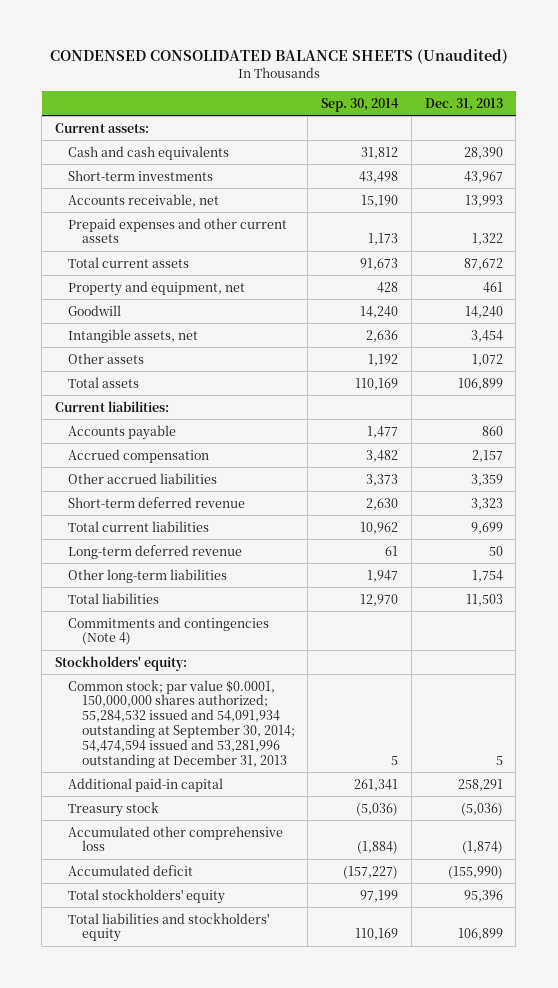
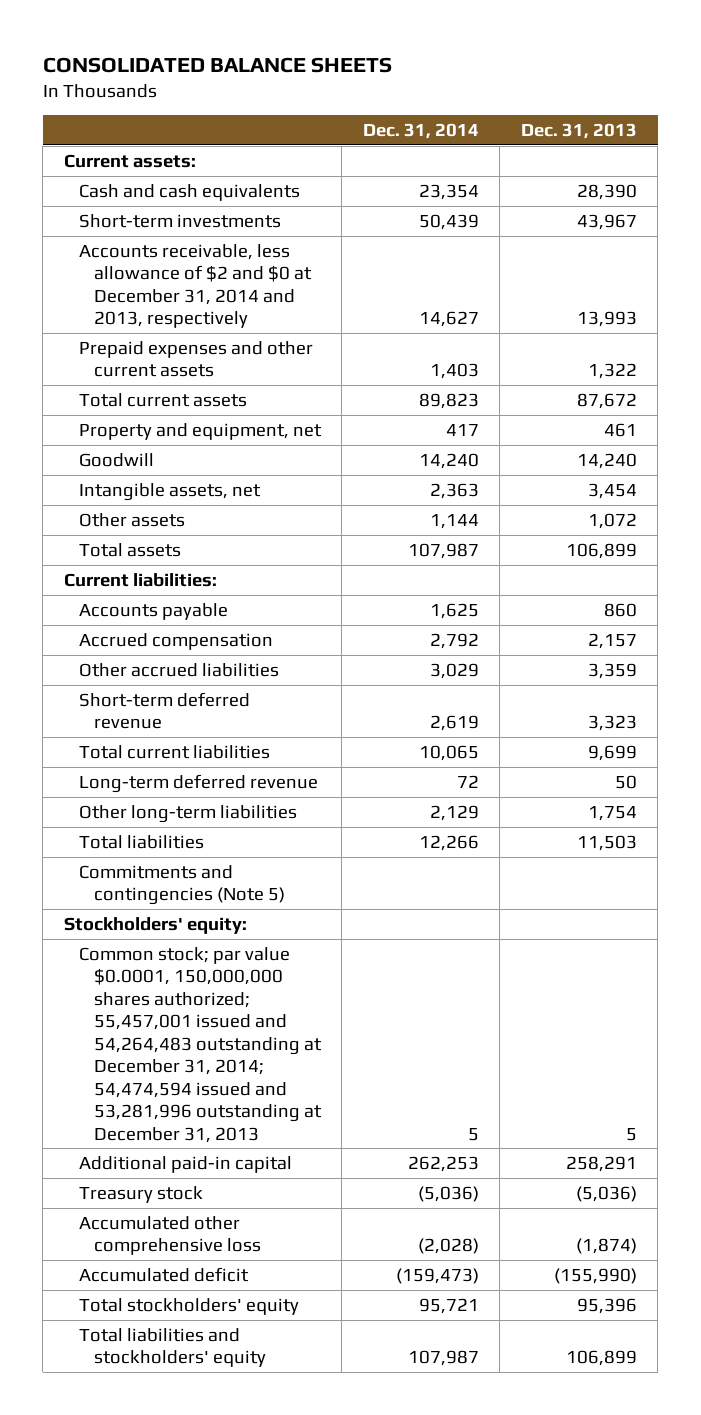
[49,49,508,65] CONDENSED CONSOLIDATED BALANCE SHEETS (Unaudited) -> [42,56,392,73] CONSOLIDATED BALANCE SHEETS
[321,97,400,112] Sep. 30, 2014 -> none
none -> [362,122,479,139] Dec. 31, 2014
[68,193,220,207] Accounts receivable, net -> [78,243,312,329] Accounts receivable, less allowance of $2 and $0 at December 31, 2014 and 2013, respectively
[68,616,270,646] Commitments and contingencies (Note 4) -> [78,864,285,906] Commitments and contingencies (Note 5)
[68,679,295,768] Common stock; par value $0.0001, 150,000,000 shares authorized; 55,284,532 issued and 54,091,934 outstanding at September 30, 2014; 54,474,594 issued and 53,281,996 outstanding at December 31, 2013 -> [78,946,322,1143] Common stock; par value $0.0001, 150,000,000 shares authorized; 55,457,001 issued and 54,264,483 outstanding at December 31, 2014; 54,474,594 issued and 53,281,996 outstanding at December 31, 2013

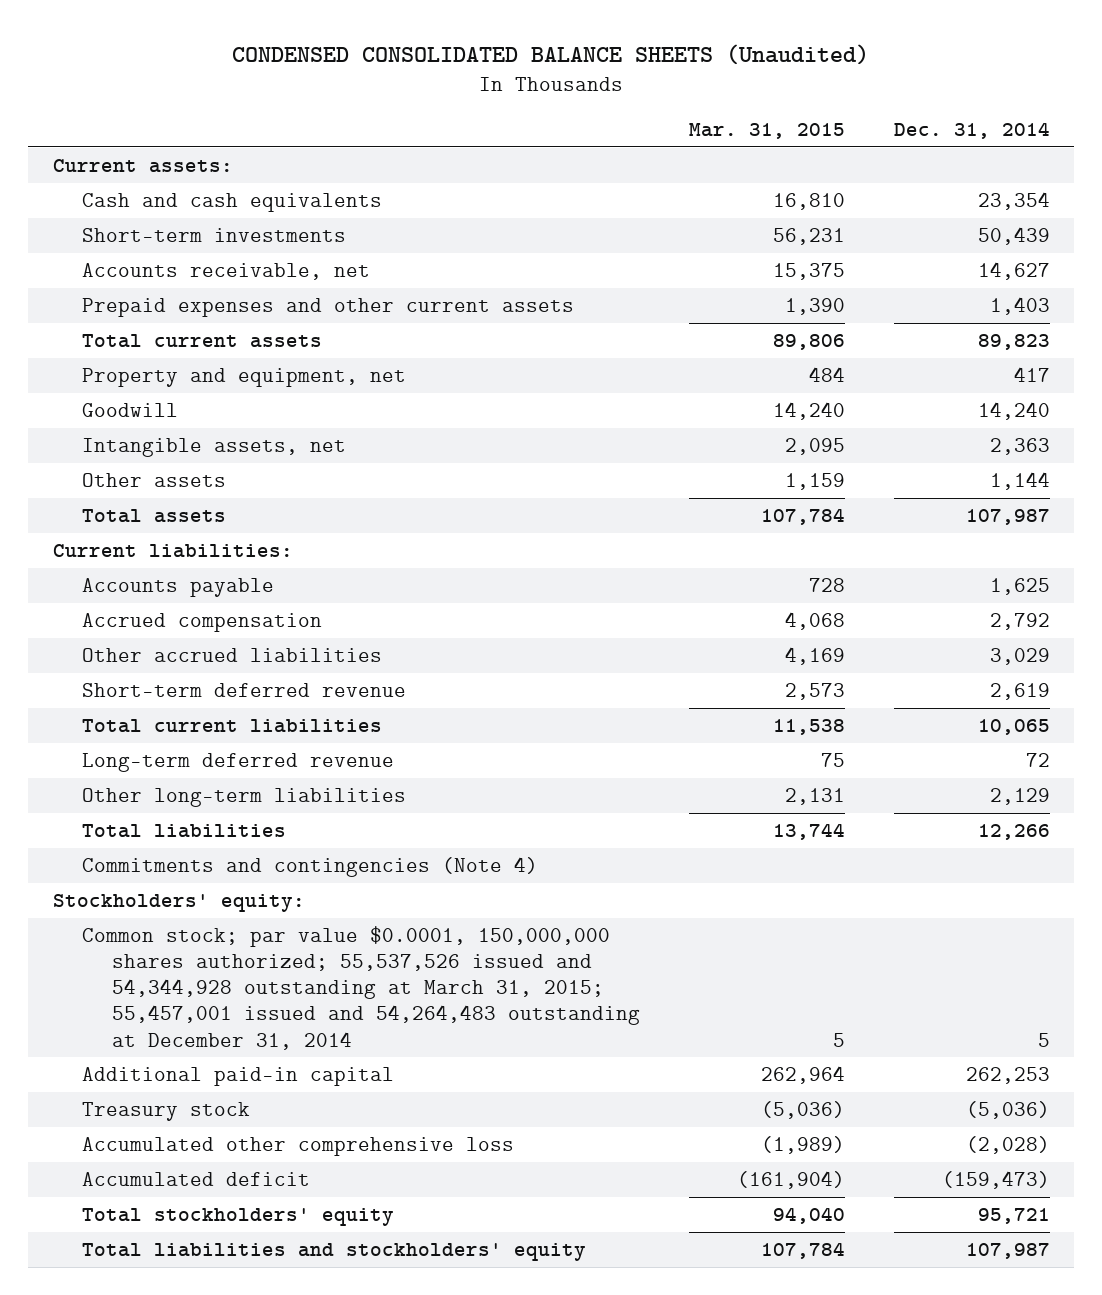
[42,56,392,73] CONSOLIDATED BALANCE SHEETS -> [232,43,870,65] CONDENSED CONSOLIDATED BALANCE SHEETS (Unaudited)
[520,122,637,139] Dec. 31, 2013 -> none
none -> [688,122,845,139] Mar. 31, 2015
[78,243,312,329] Accounts receivable, less allowance of $2 and $0 at December 31, 2014 and 2013, respectively -> [82,262,371,280] Accounts receivable, net
[78,864,285,906] Commitments and contingencies (Note 5) -> [82,856,539,877] Commitments and contingencies (Note 4)
[78,946,322,1143] Common stock; par value $0.0001, 150,000,000 shares authorized; 55,457,001 issued and 54,264,483 outstanding at December 31, 2014; 54,474,594 issued and 53,281,996 outstanding at December 31, 2013 -> [82,925,641,1050] Common stock; par value $0.0001, 150,000,000 shares authorized; 55,537,526 issued and 54,344,928 outstanding at March 31, 2015; 55,457,001 issued and 54,264,483 outstanding at December 31, 2014

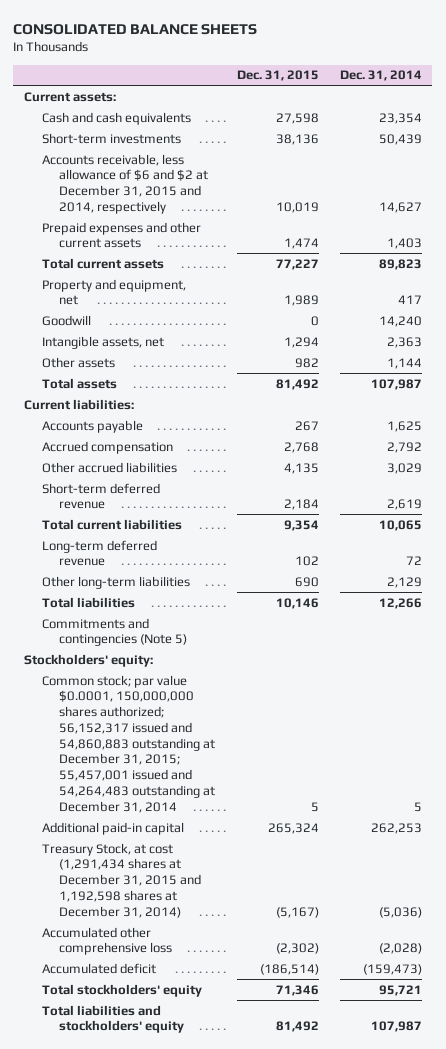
[232,43,870,65] CONDENSED CONSOLIDATED BALANCE SHEETS (Unaudited) -> [13,23,258,35] CONSOLIDATED BALANCE SHEETS
[688,122,845,139] Mar. 31, 2015 -> none
none -> [236,70,319,82] Dec. 31, 2015
[82,262,371,280] Accounts receivable, net -> [41,153,209,214] Accounts receivable, less allowance of $6 and $2 at December 31, 2015 and 2014, respectively
[82,856,539,877] Commitments and contingencies (Note 4) -> [41,617,188,647] Commitments and contingencies (Note 5)
[82,925,641,1050] Common stock; par value $0.0001, 150,000,000 shares authorized; 55,537,526 issued and 54,344,928 outstanding at March 31, 2015; 55,457,001 issued and 54,264,483 outstanding at December 31, 2014 -> [41,674,216,813] Common stock; par value $0.0001, 150,000,000 shares authorized; 56,152,317 issued and 54,860,883 outstanding at December 31, 2015; 55,457,001 issued and 54,264,483 outstanding at December 31, 2014
[82,1101,251,1121] Treasury stock -> [41,842,202,918] Treasury Stock, at cost (1,291,434 shares at December 31, 2015 and 1,192,598 shares at December 31, 2014)

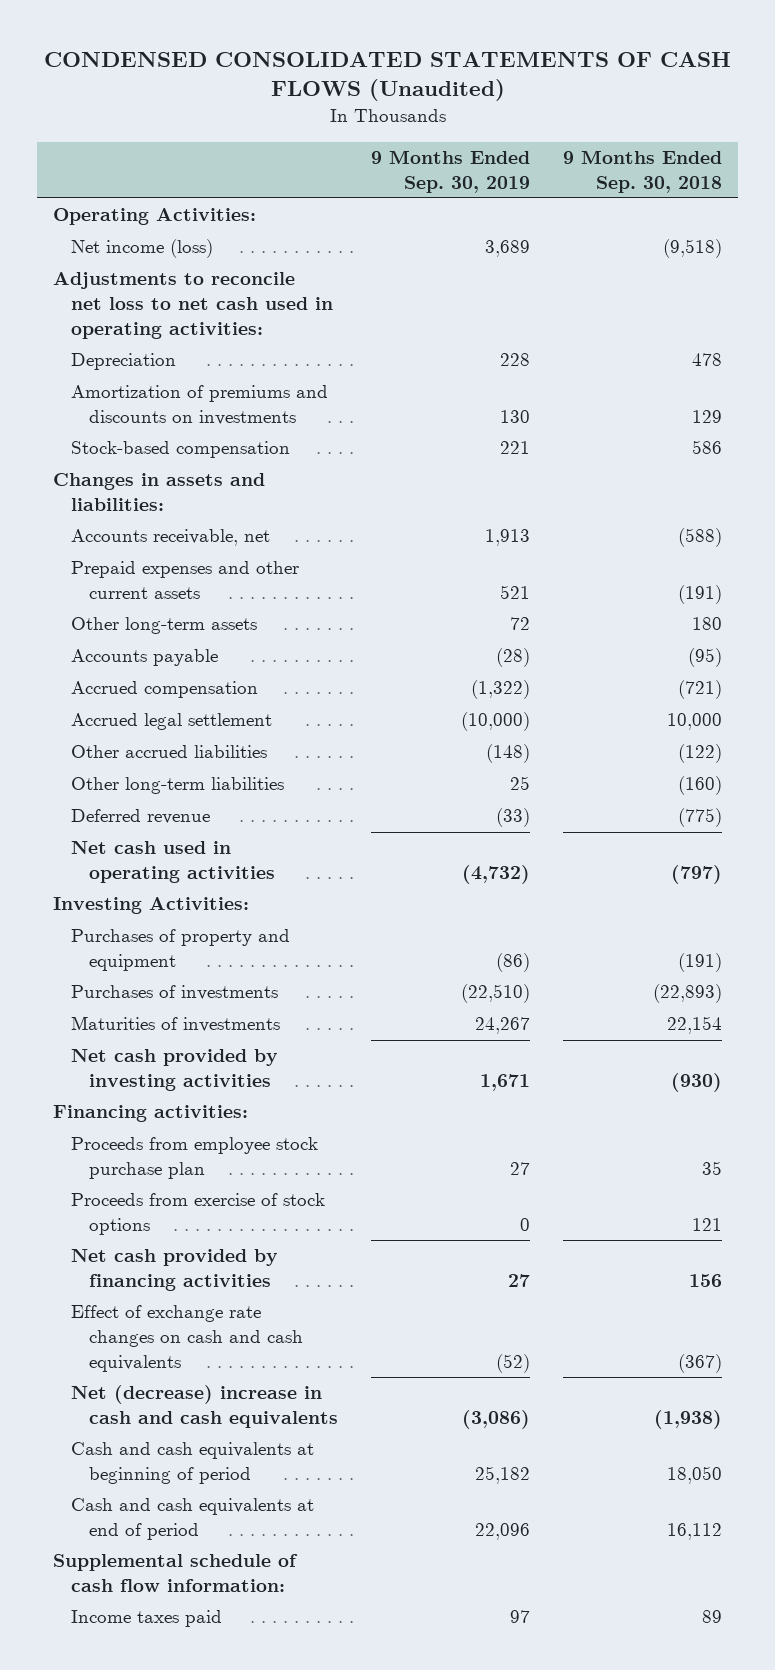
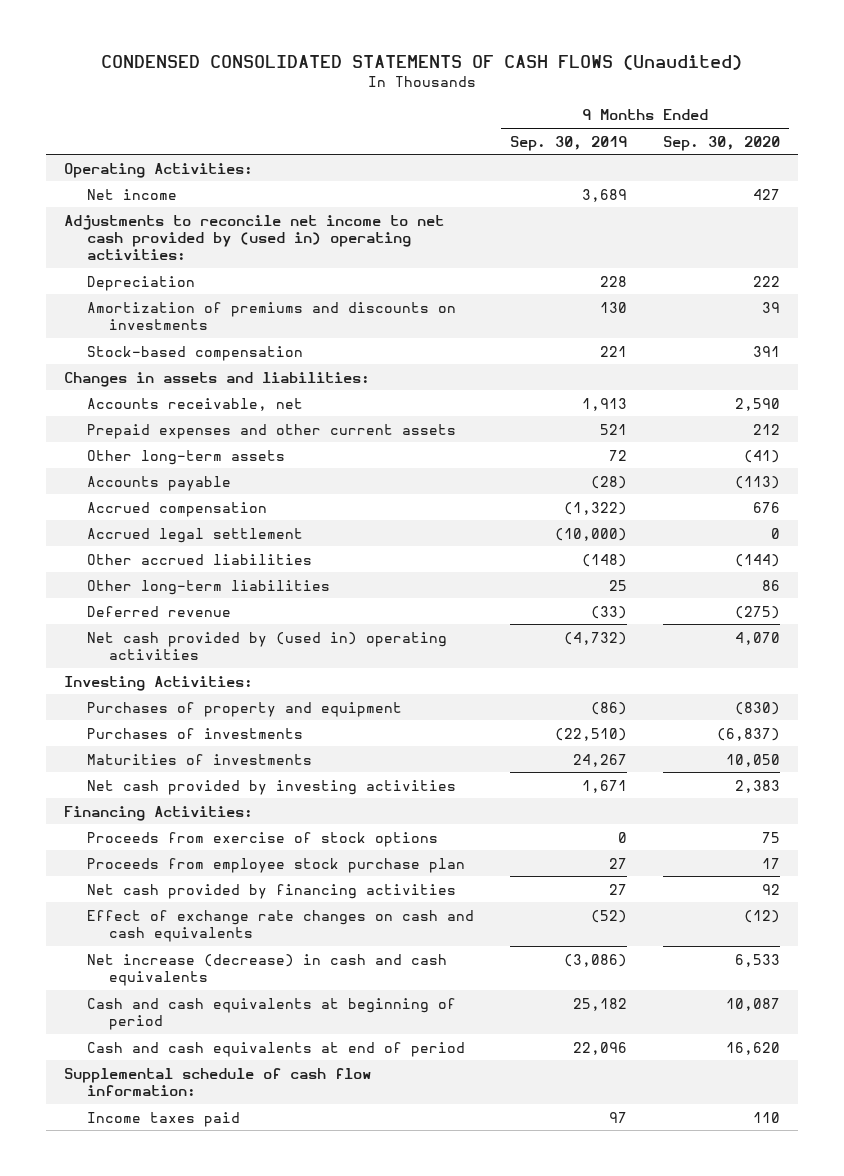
[562,150,722,193] 9 Months Ended Sep. 30, 2018 -> none
none -> [662,135,780,151] Sep. 30, 2020
[70,239,213,259] Net income (loss) -> [86,188,177,200] Net income
[53,272,333,339] Adjustments to reconcile net loss to net cash used in operating activities: -> [64,214,445,261] Adjustments to reconcile net income to net cash provided by (used in) operating activities:
[70,841,275,884] Net cash used in operating activities -> [86,631,447,660] Net cash provided by (used in) operating activities
[53,1105,249,1123] Financing activities: -> [64,805,254,821] Financing Activities:
[70,1137,318,1180] Proceeds from employee stock purchase plan -> [86,857,465,873] Proceeds from employee stock purchase plan
[70,1385,338,1429] Net (decrease) increase in cash and cash equivalents -> [86,953,447,986] Net increase (decrease) in cash and cash equivalents

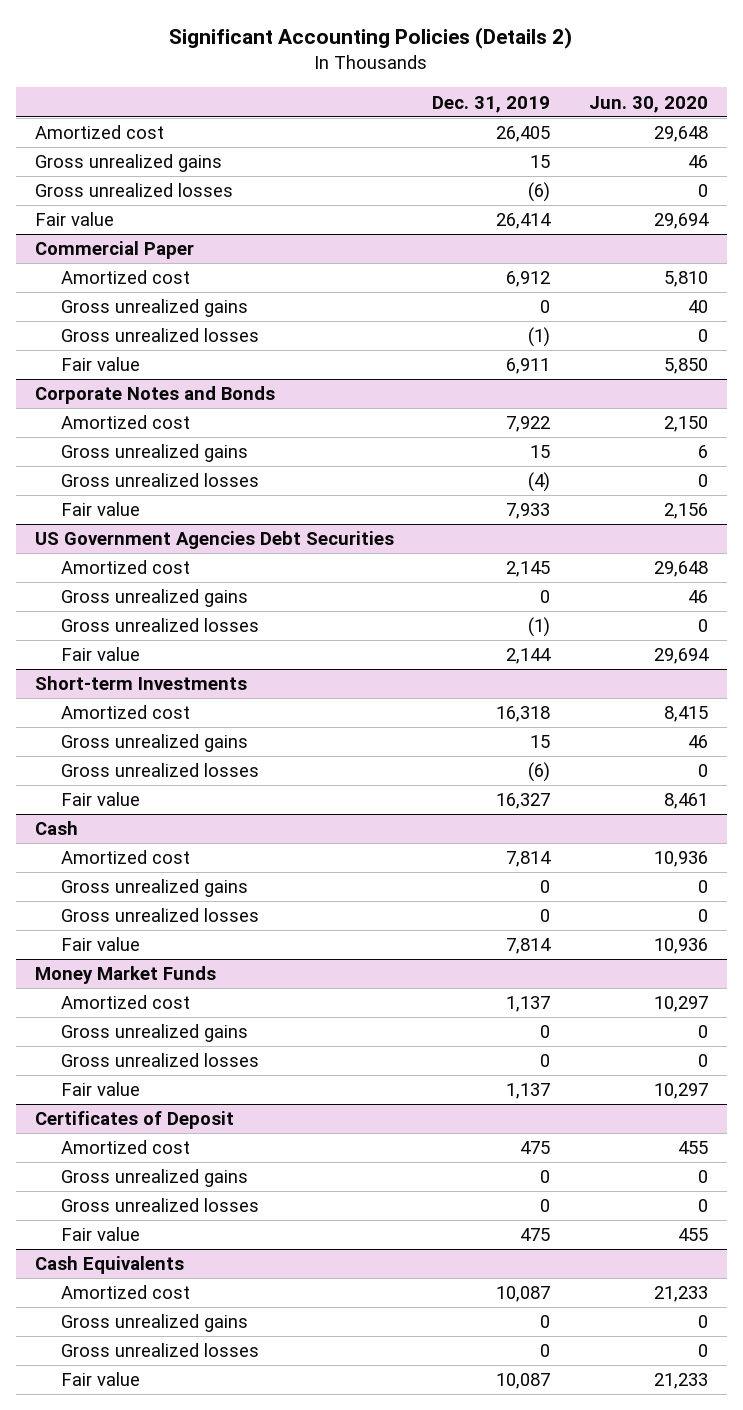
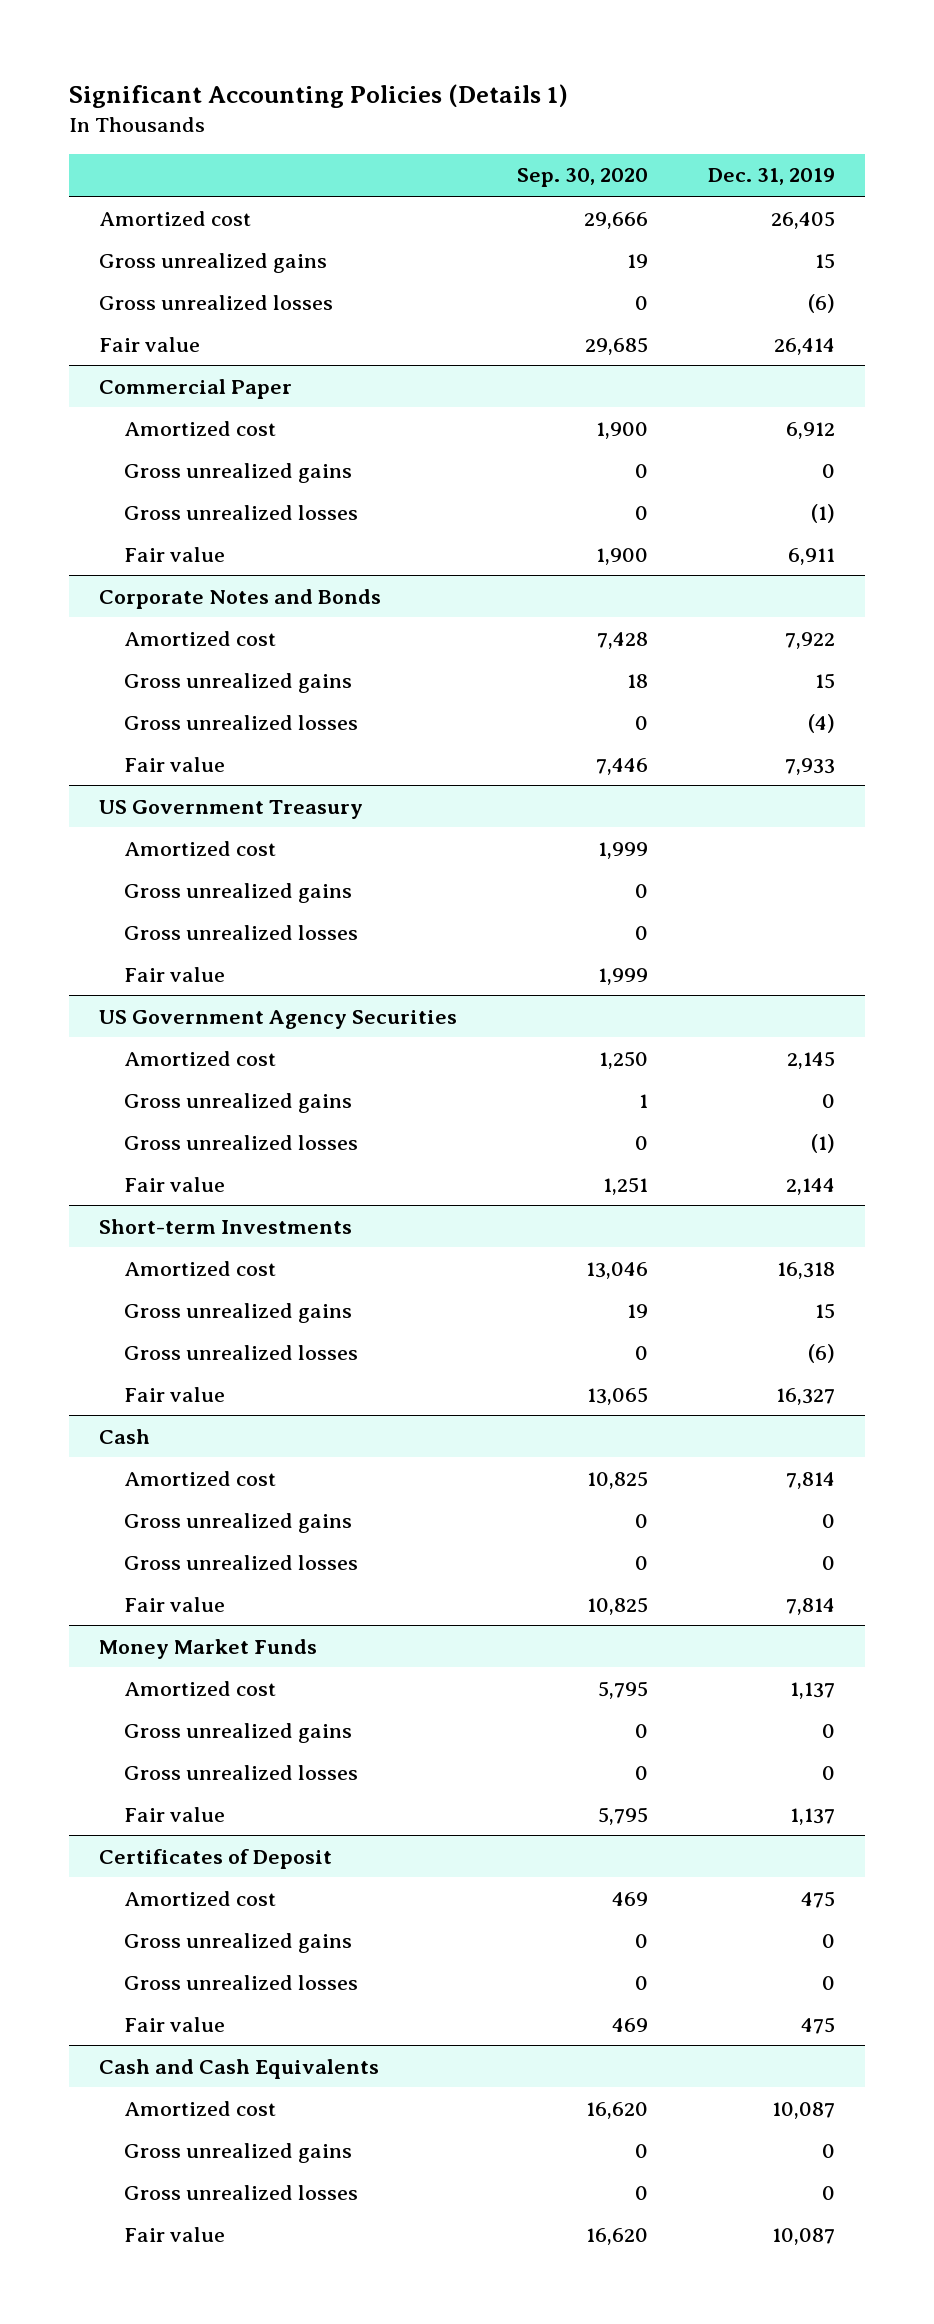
[169,27,573,50] Significant Accounting Policies (Details 2) -> [69,83,569,108] Significant Accounting Policies (Details 1)
[588,95,708,113] Jun. 30, 2020 -> none
none -> [517,168,649,188] Sep. 30, 2020
none -> [99,799,364,819] US Government Treasury
none -> [123,840,276,856] Amortized cost
none -> [123,882,352,903] Gross unrealized gains
none -> [123,924,358,940] Gross unrealized losses
none -> [123,966,225,982] Fair value
[34,531,394,550] US Government Agencies Debt Securities -> [99,1009,458,1029] US Government Agency Securities
[34,1256,184,1275] Cash Equivalents -> [99,2058,380,2079] Cash and Cash Equivalents

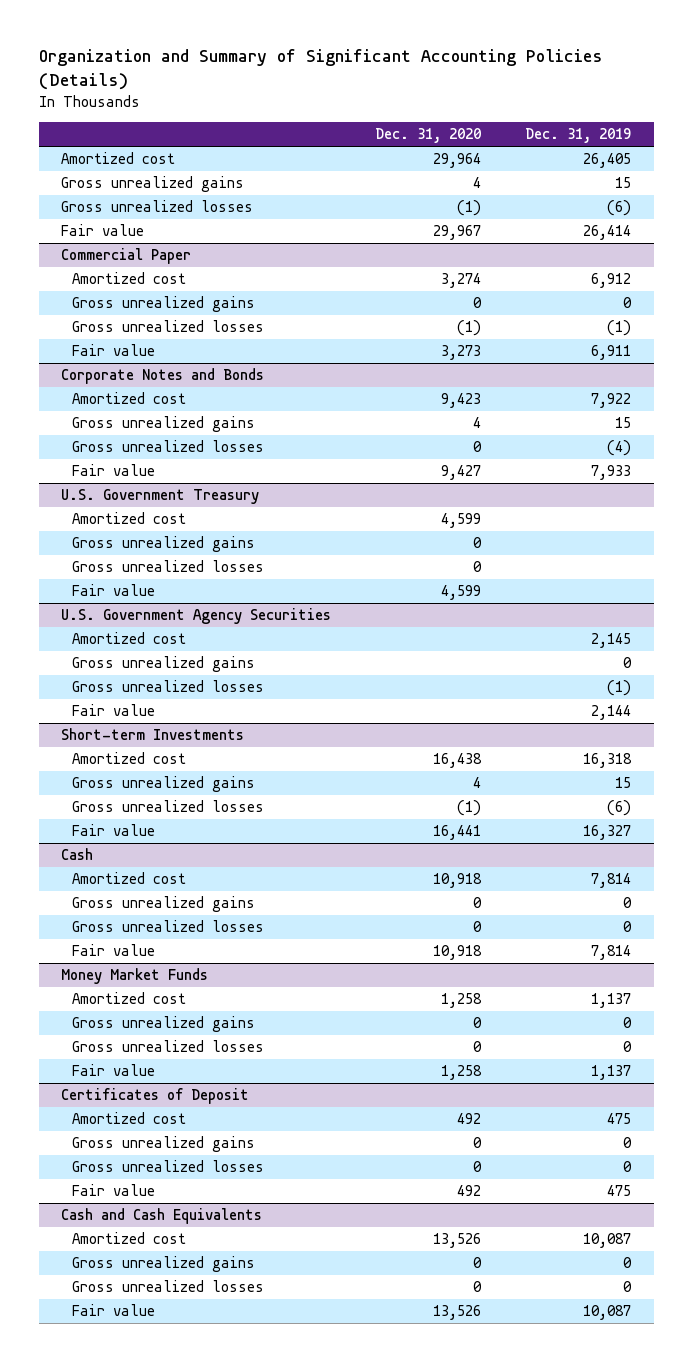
[69,83,569,108] Significant Accounting Policies (Details 1) -> [38,49,602,91] Organization and Summary of Significant Accounting Policies (Details)
[517,168,649,188] Sep. 30, 2020 -> none
none -> [375,128,482,144] Dec. 31, 2020
[99,799,364,819] US Government Treasury -> [61,489,260,505] U.S. Government Treasury
[99,1009,458,1029] US Government Agency Securities -> [61,608,332,625] U.S. Government Agency Securities

